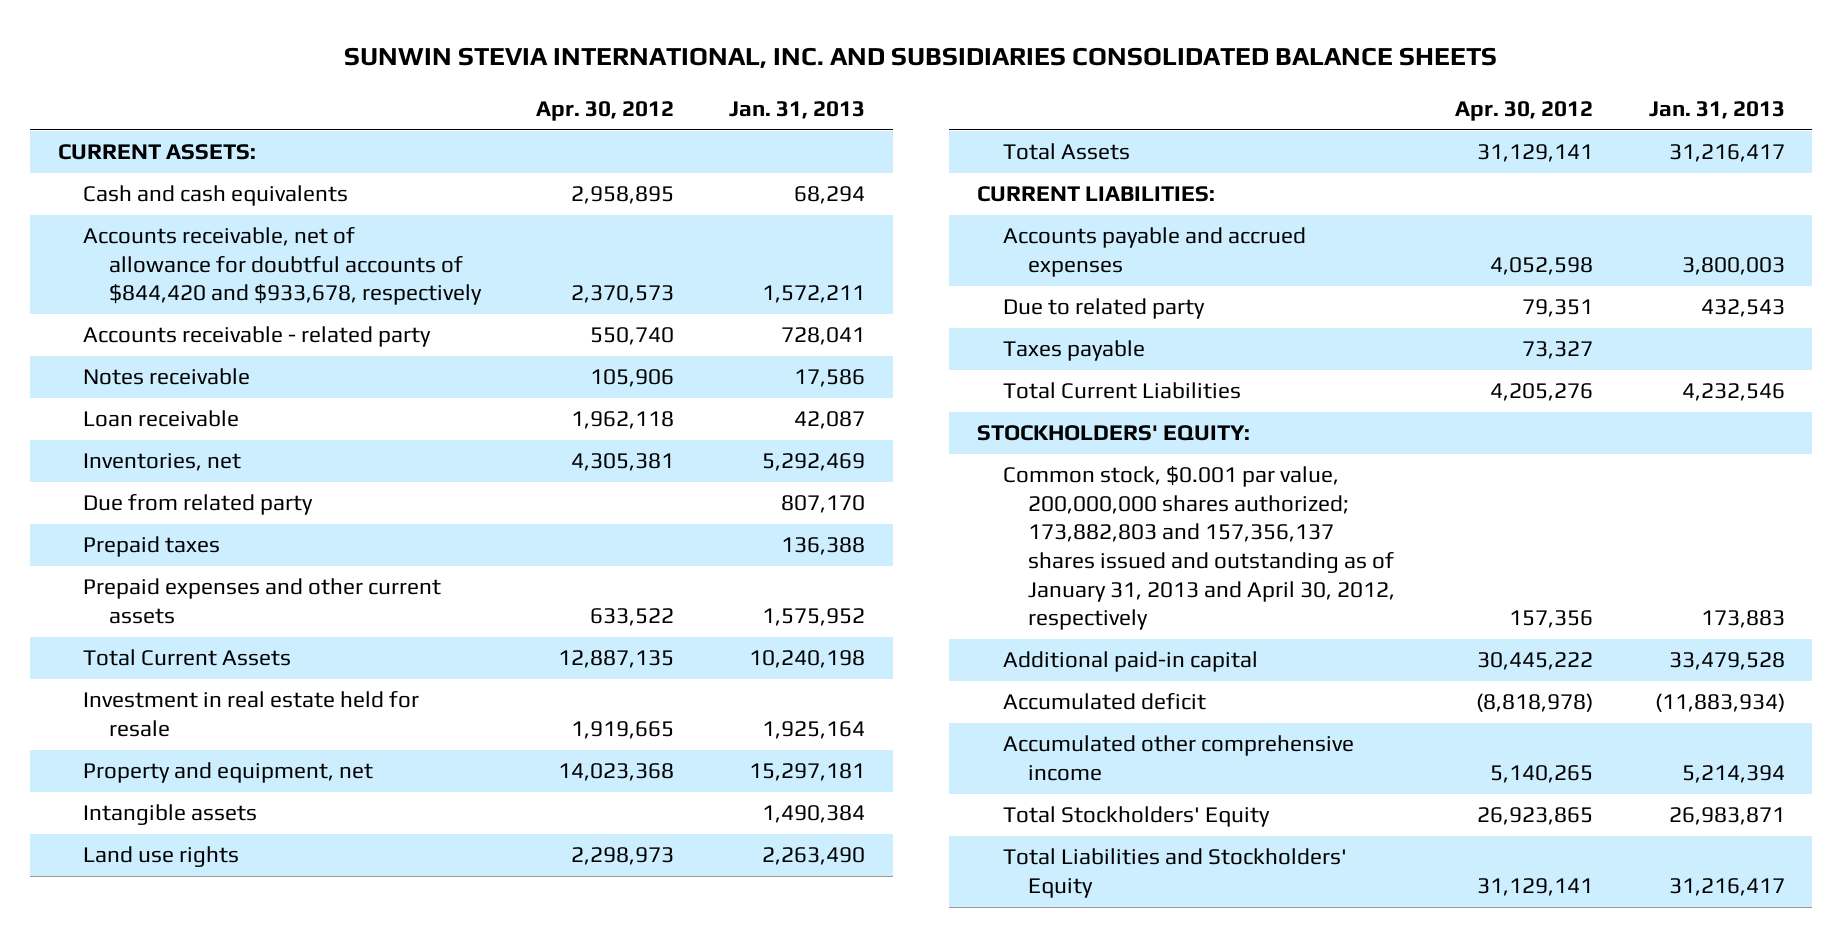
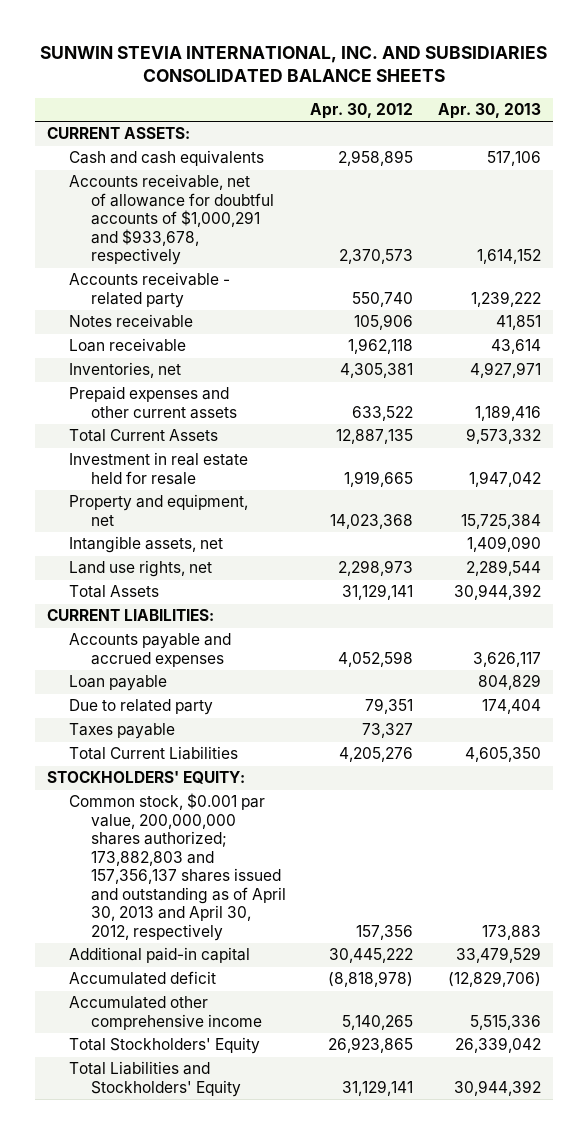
[729,101,866,120] Jan. 31, 2013 -> none
none -> [437,102,541,119] Apr. 30, 2013
[83,227,483,306] Accounts receivable, net of allowance for doubtful accounts of $844,420 and $933,678, respectively -> [68,174,274,266] Accounts receivable, net of allowance for doubtful accounts of $1,000,291 and $933,678, respectively
[83,494,314,516] Due from related party -> none
[83,536,221,558] Prepaid taxes -> none
[83,804,258,826] Intangible assets -> [68,536,223,554] Intangible assets, net
[83,846,240,868] Land use rights -> [68,560,212,578] Land use rights, net
none -> [68,675,167,692] Loan payable
[1002,466,1396,631] Common stock, $0.001 par value, 200,000,000 shares authorized; 173,882,803 and 157,356,137 shares issued and outstanding as of January 31, 2013 and April 30, 2012, respectively -> [68,793,286,941] Common stock, $0.001 par value, 200,000,000 shares authorized; 173,882,803 and 157,356,137 shares issued and outstanding as of April 30, 2013 and April 30, 2012, respectively

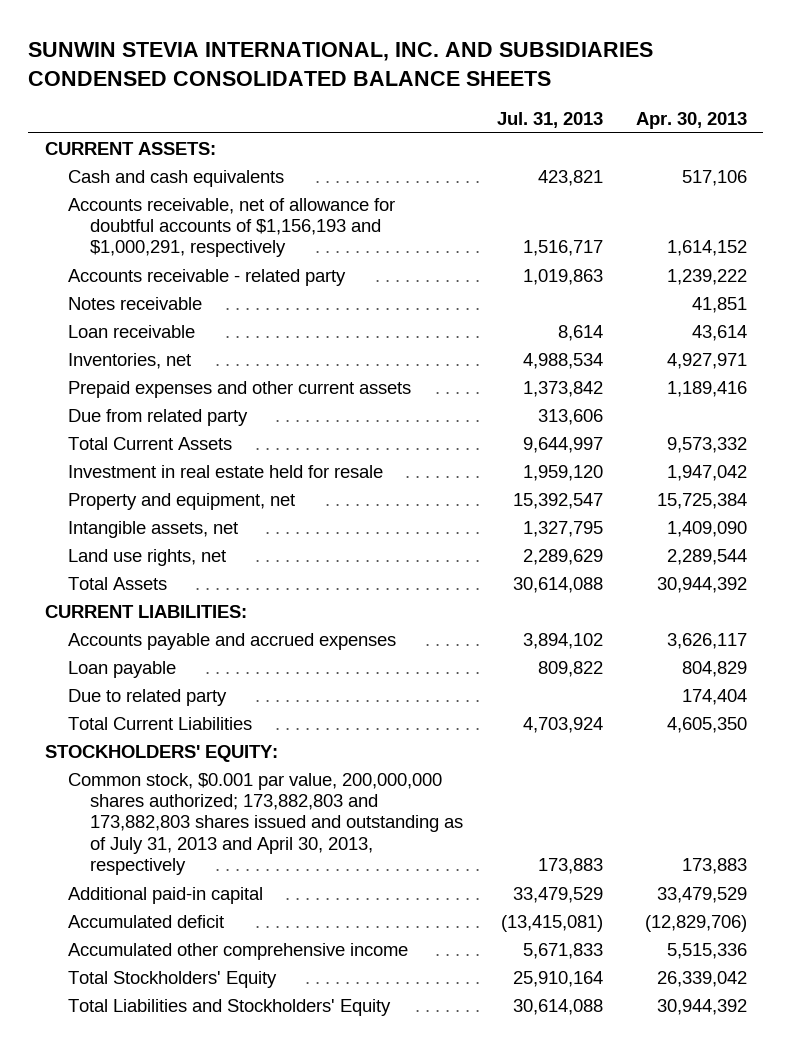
[39,45,547,83] SUNWIN STEVIA INTERNATIONAL, INC. AND SUBSIDIARIES CONSOLIDATED BALANCE SHEETS -> [28,42,654,86] SUNWIN STEVIA INTERNATIONAL, INC. AND SUBSIDIARIES CONDENSED CONSOLIDATED BALANCE SHEETS
[310,102,414,119] Apr. 30, 2012 -> none
none -> [496,112,603,129] Jul. 31, 2013
[68,174,274,266] Accounts receivable, net of allowance for doubtful accounts of $1,000,291 and $933,678, respectively -> [67,197,395,258] Accounts receivable, net of allowance for doubtful accounts of $1,156,193 and $1,000,291, respectively
none -> [67,408,248,426] Due from related party
[68,723,175,740] Taxes payable -> none
[68,793,286,941] Common stock, $0.001 par value, 200,000,000 shares authorized; 173,882,803 and 157,356,137 shares issued and outstanding as of April 30, 2013 and April 30, 2012, respectively -> [67,772,464,876] Common stock, $0.001 par value, 200,000,000 shares authorized; 173,882,803 and 173,882,803 shares issued and outstanding as of July 31, 2013 and April 30, 2013, respectively

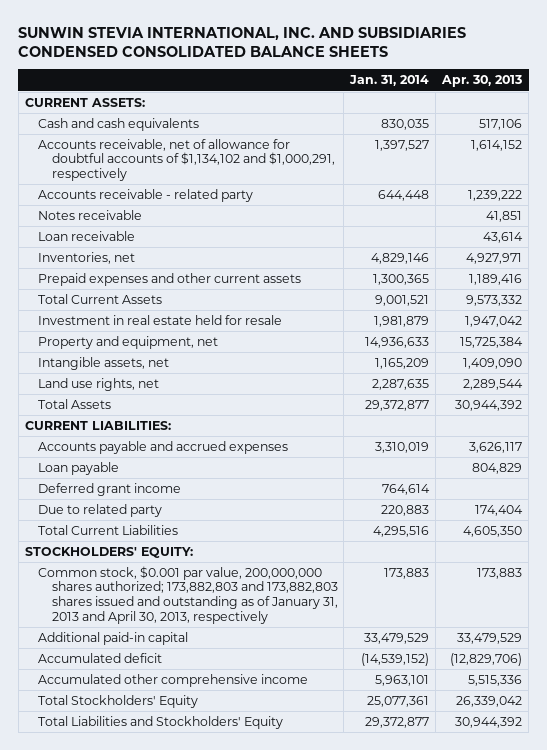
[496,112,603,129] Jul. 31, 2013 -> none
none -> [349,75,430,87] Jan. 31, 2014
[67,197,395,258] Accounts receivable, net of allowance for doubtful accounts of $1,156,193 and $1,000,291, respectively -> [38,138,335,182] Accounts receivable, net of allowance for doubtful accounts of $1,134,102 and $1,000,291, respectively
[67,408,248,426] Due from related party -> none
none -> [38,482,182,496] Deferred grant income
[67,772,464,876] Common stock, $0.001 par value, 200,000,000 shares authorized; 173,882,803 and 173,882,803 shares issued and outstanding as of July 31, 2013 and April 30, 2013, respectively -> [38,565,338,624] Common stock, $0.001 par value, 200,000,000 shares authorized; 173,882,803 and 173,882,803 shares issued and outstanding as of January 31, 2013 and April 30, 2013, respectively

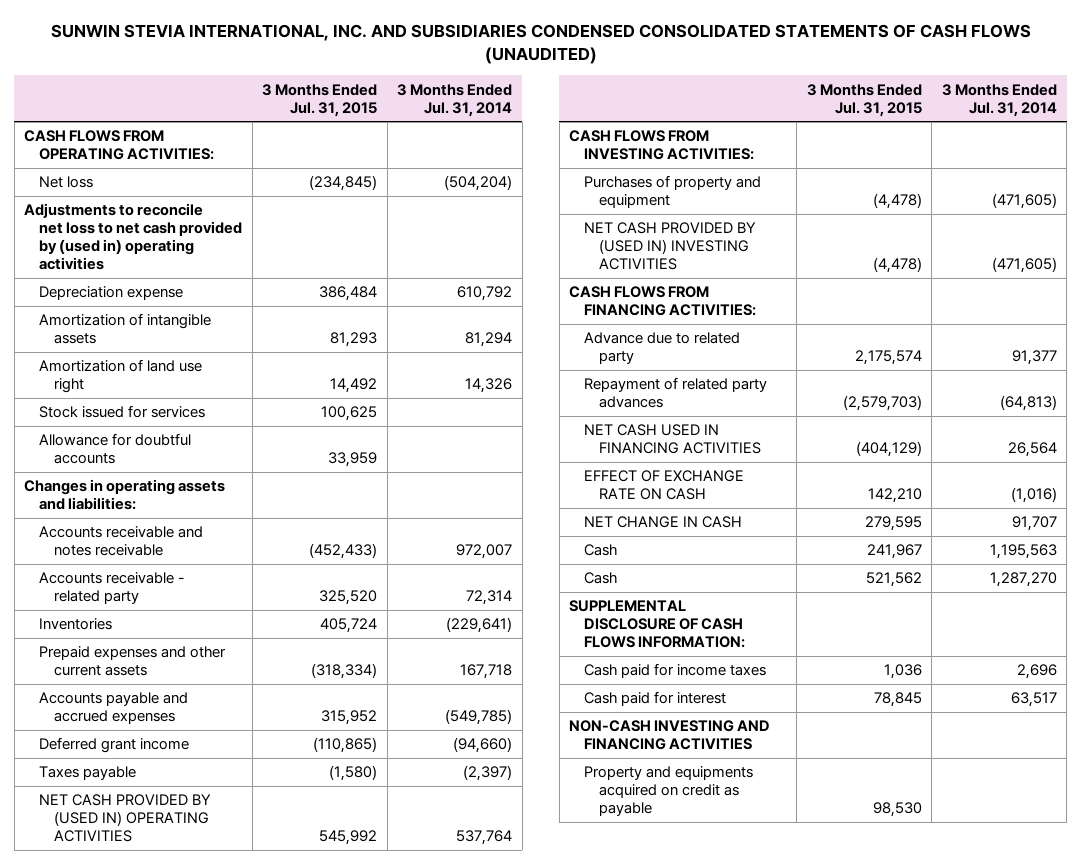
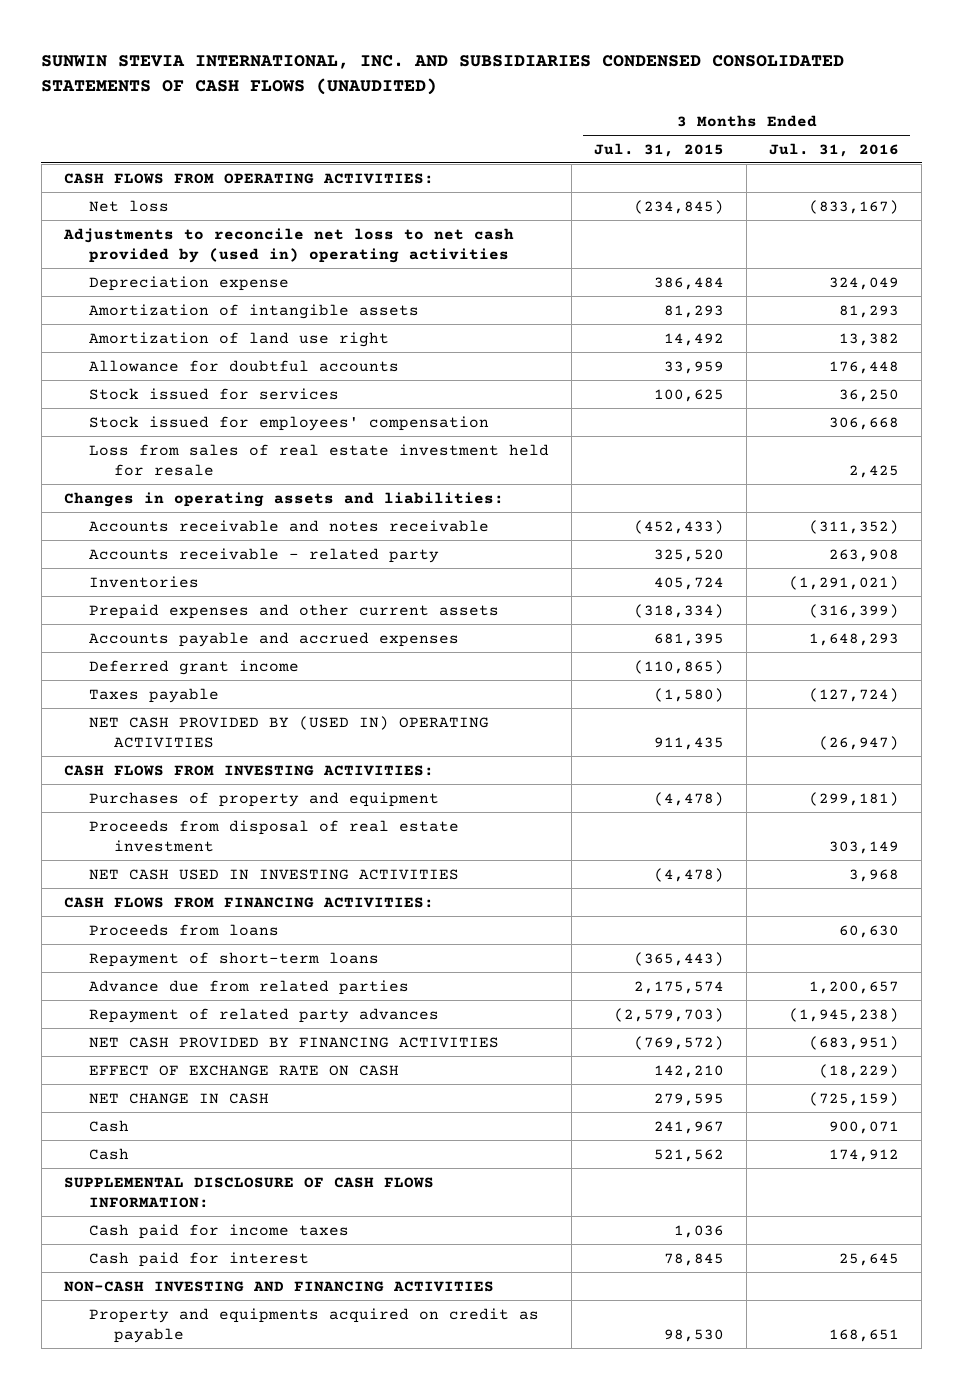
[397,83,513,117] 3 Months Ended Jul. 31, 2014 -> none
none -> [769,142,900,157] Jul. 31, 2016
[39,405,206,419] Stock issued for services -> [89,387,340,400] Stock issued for services
none -> [89,415,490,431] Stock issued for employees' compensation
none -> [89,443,550,477] Loss from sales of real estate investment held for resale
[321,710,378,726] 315,952 -> [654,632,725,646] 681,395
[319,830,378,846] 545,992 -> [654,737,725,751] 911,435
none -> [89,819,460,853] Proceeds from disposal of real estate investment
[584,222,757,271] NET CASH PROVIDED BY (USED IN) INVESTING ACTIVITIES -> [89,868,460,880] NET CASH USED IN INVESTING ACTIVITIES
none -> [89,923,280,936] Proceeds from loans
none -> [89,951,380,967] Repayment of short-term loans
[584,332,741,365] Advance due to related party -> [89,979,410,995] Advance due from related parties
[584,424,762,455] NET CASH USED IN FINANCING ACTIVITIES -> [89,1036,500,1048] NET CASH PROVIDED BY FINANCING ACTIVITIES
[855,441,922,458] (404,129) -> [634,1035,725,1050] (769,572)

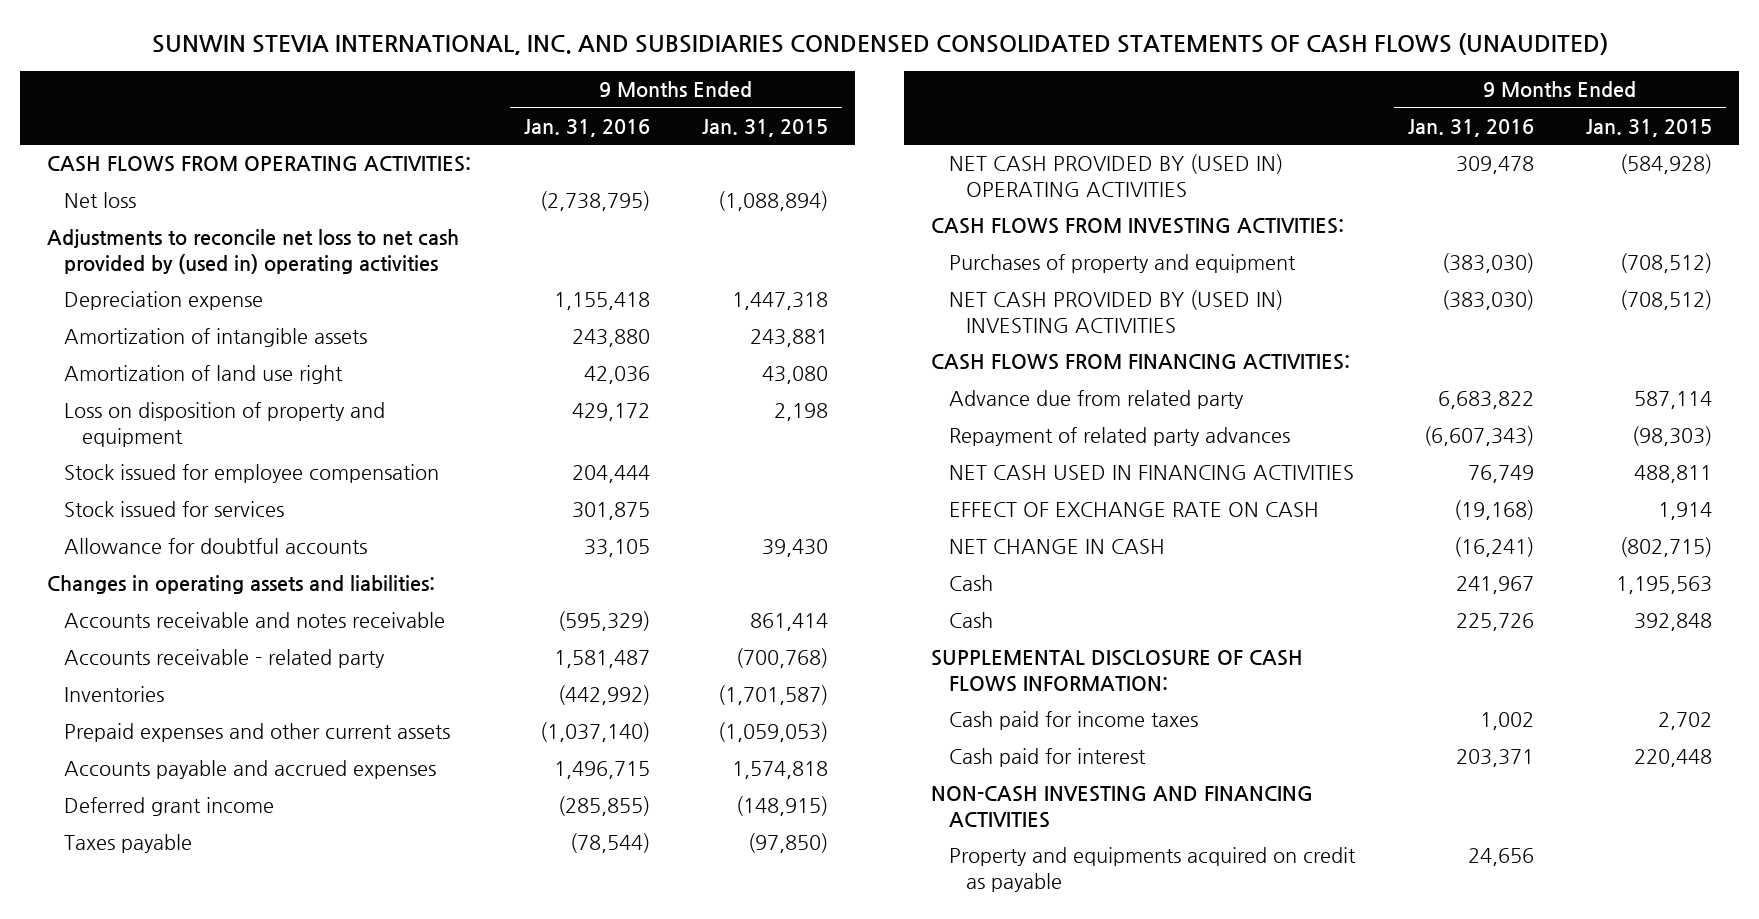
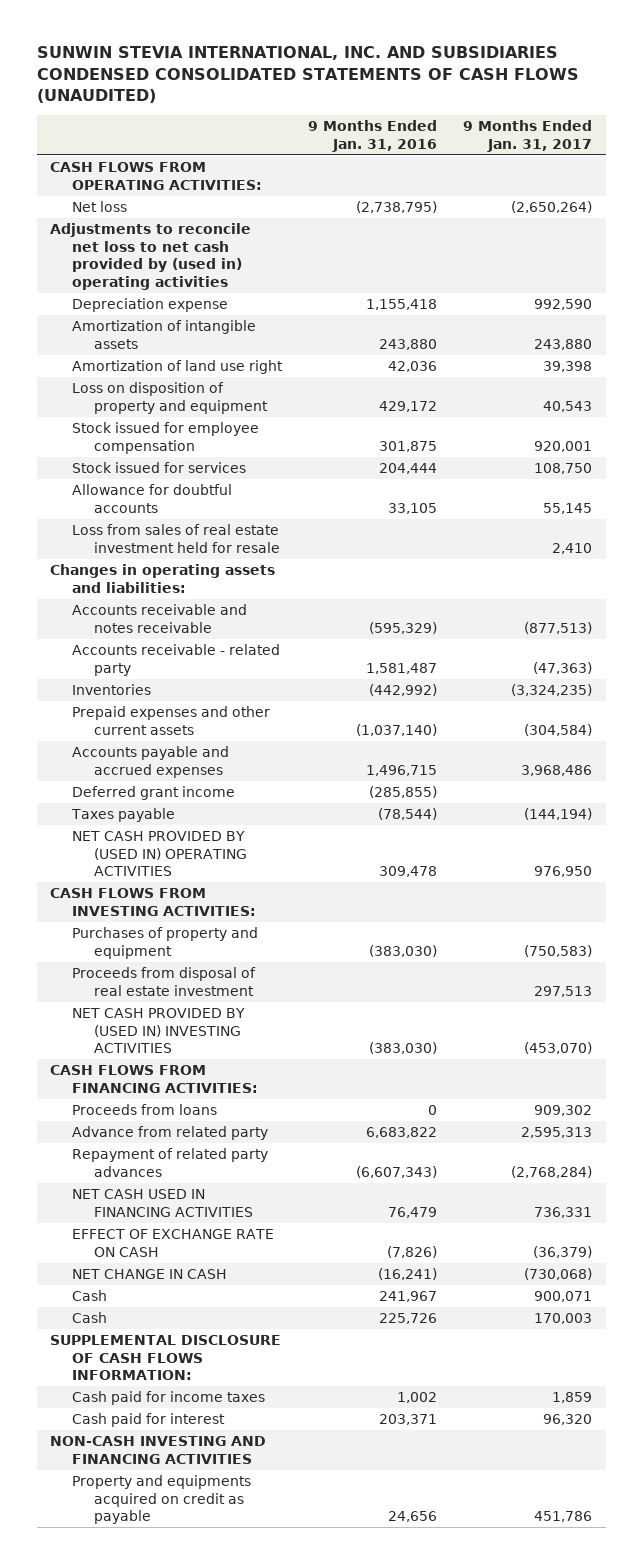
[702,119,829,138] Jan. 31, 2015 -> none
none -> [463,120,593,152] 9 Months Ended Jan. 31, 2017
[571,465,650,484] 204,444 -> [379,440,438,452] 301,875
[571,502,650,521] 301,875 -> [379,463,438,475] 204,444
none -> [71,524,280,553] Loss from sales of real estate investment held for resale
none -> [71,967,256,996] Proceeds from disposal of real estate investment
none -> [71,1104,217,1116] Proceeds from loans
[948,390,1244,410] Advance due from related party -> [71,1126,268,1141] Advance from related party
[1467,465,1534,484] 76,749 -> [388,1206,438,1218] 76,479
[1453,500,1534,521] (19,168) -> [387,1245,438,1258] (7,826)

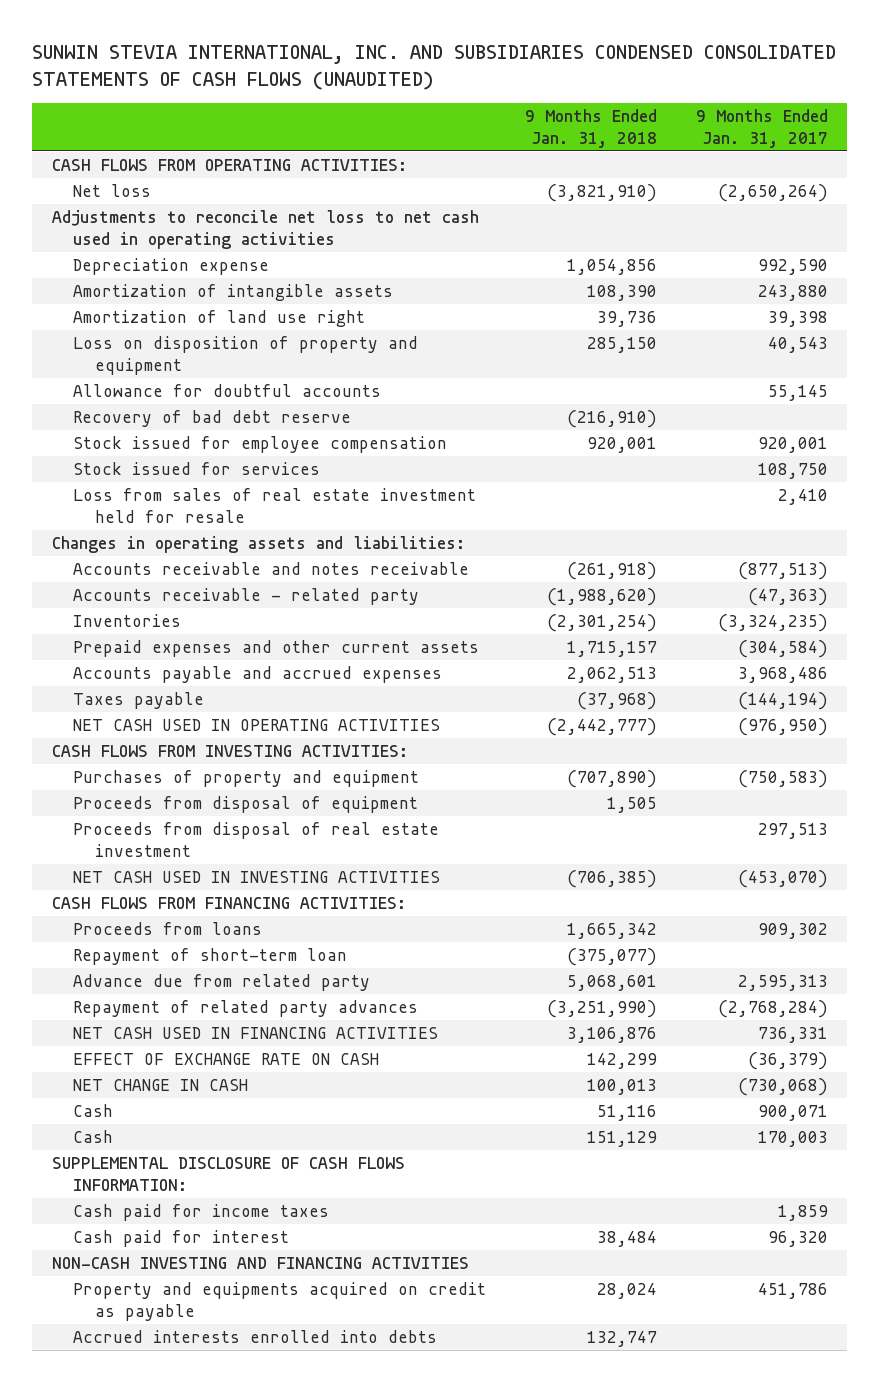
[308,120,438,152] 9 Months Ended Jan. 31, 2016 -> none
none -> [524,108,657,148] 9 Months Ended Jan. 31, 2018
[49,223,251,290] Adjustments to reconcile net loss to net cash provided by (used in) operating activities -> [51,210,479,249] Adjustments to reconcile net loss to net cash used in operating activities
[71,484,232,513] Allowance for doubtful accounts -> [73,384,382,398] Allowance for doubtful accounts
none -> [73,410,352,428] Recovery of bad debt reserve
[71,786,235,801] Deferred grant income -> none
[71,831,247,877] NET CASH PROVIDED BY (USED IN) OPERATING ACTIVITIES -> [73,719,441,732] NET CASH USED IN OPERATING ACTIVITIES
[534,866,593,878] 976,950 -> [737,718,828,737] (976,950)
none -> [73,796,419,814] Proceeds from disposal of equipment
[71,1008,245,1054] NET CASH PROVIDED BY (USED IN) INVESTING ACTIVITIES -> [73,871,441,884] NET CASH USED IN INVESTING ACTIVITIES
none -> [73,948,348,966] Repayment of short-term loan
[71,1126,268,1141] Advance from related party -> [73,974,371,992] Advance due from related party
none -> [73,1330,438,1344] Accrued interests enrolled into debts

